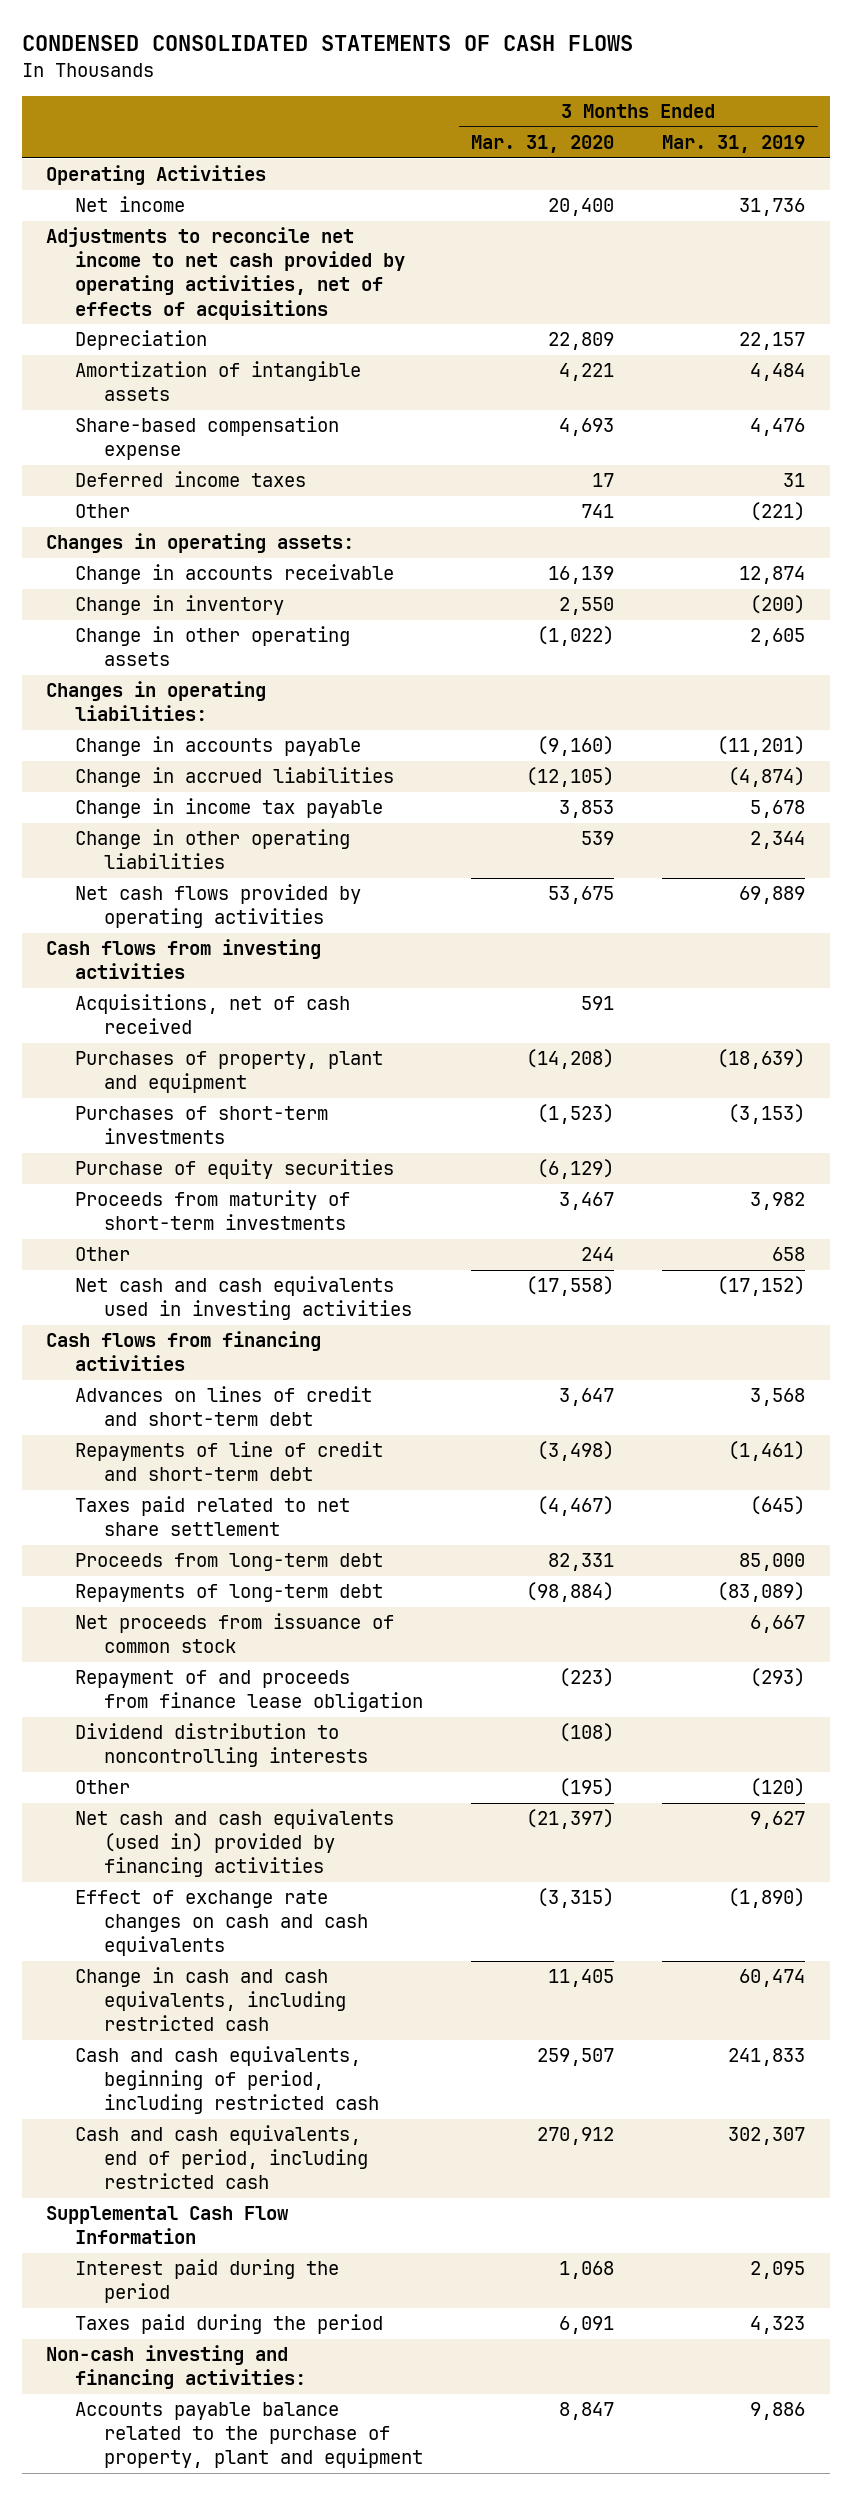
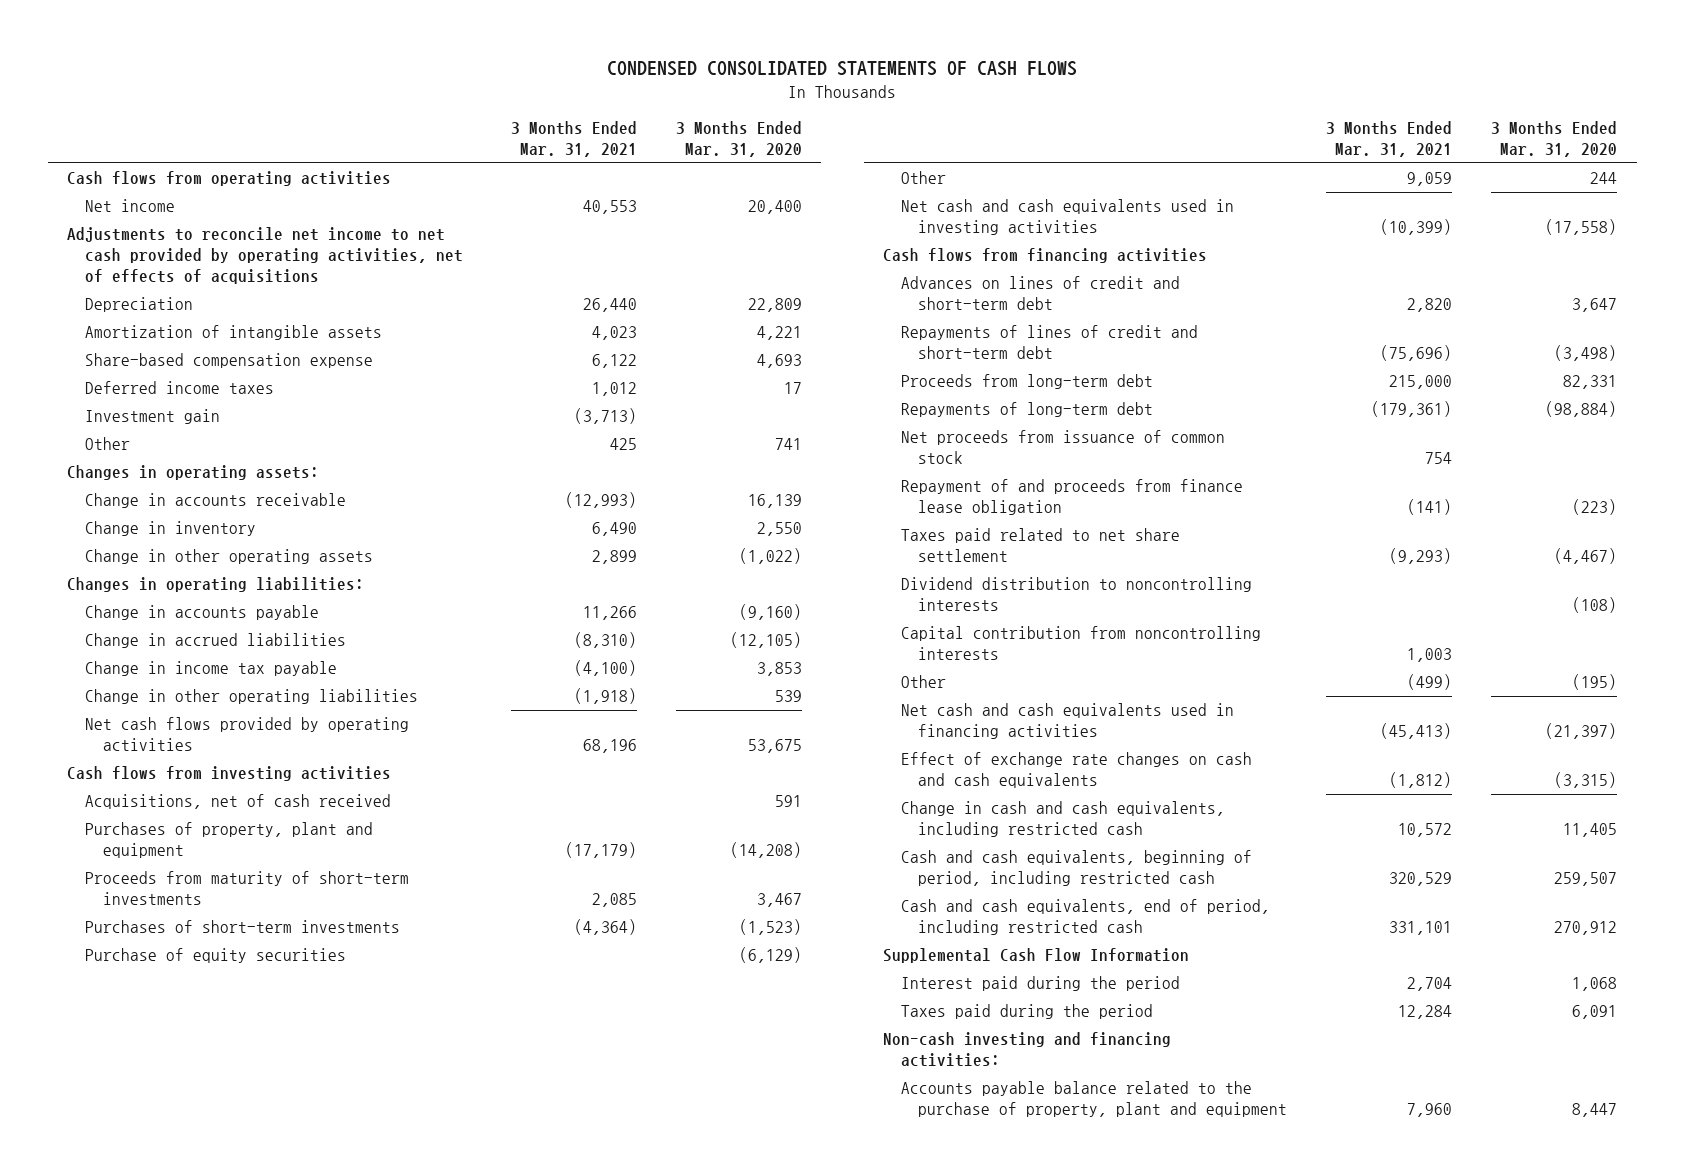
[662,135,806,154] Mar. 31, 2019 -> none
none -> [510,121,637,158] 3 Months Ended Mar. 31, 2021
[46,165,267,186] Operating Activities -> [67,171,392,187] Cash flows from operating activities
none -> [84,409,220,425] Investment gain
[75,1190,351,1231] Proceeds from maturity of short-term investments -> [84,871,409,906] Proceeds from maturity of short-term investments
[75,1441,384,1482] Repayments of line of credit and short-term debt -> [900,325,1198,360] Repayments of lines of credit and short-term debt
[75,1496,351,1537] Taxes paid related to net share settlement -> [900,528,1180,563] Taxes paid related to net share settlement
none -> [900,626,1261,661] Capital contribution from noncontrolling interests
[75,1809,395,1878] Net cash and cash equivalents (used in) provided by financing activities -> [900,703,1234,740] Net cash and cash equivalents used in financing activities
[559,2402,615,2421] 8,847 -> [1572,1103,1618,1118] 8,447

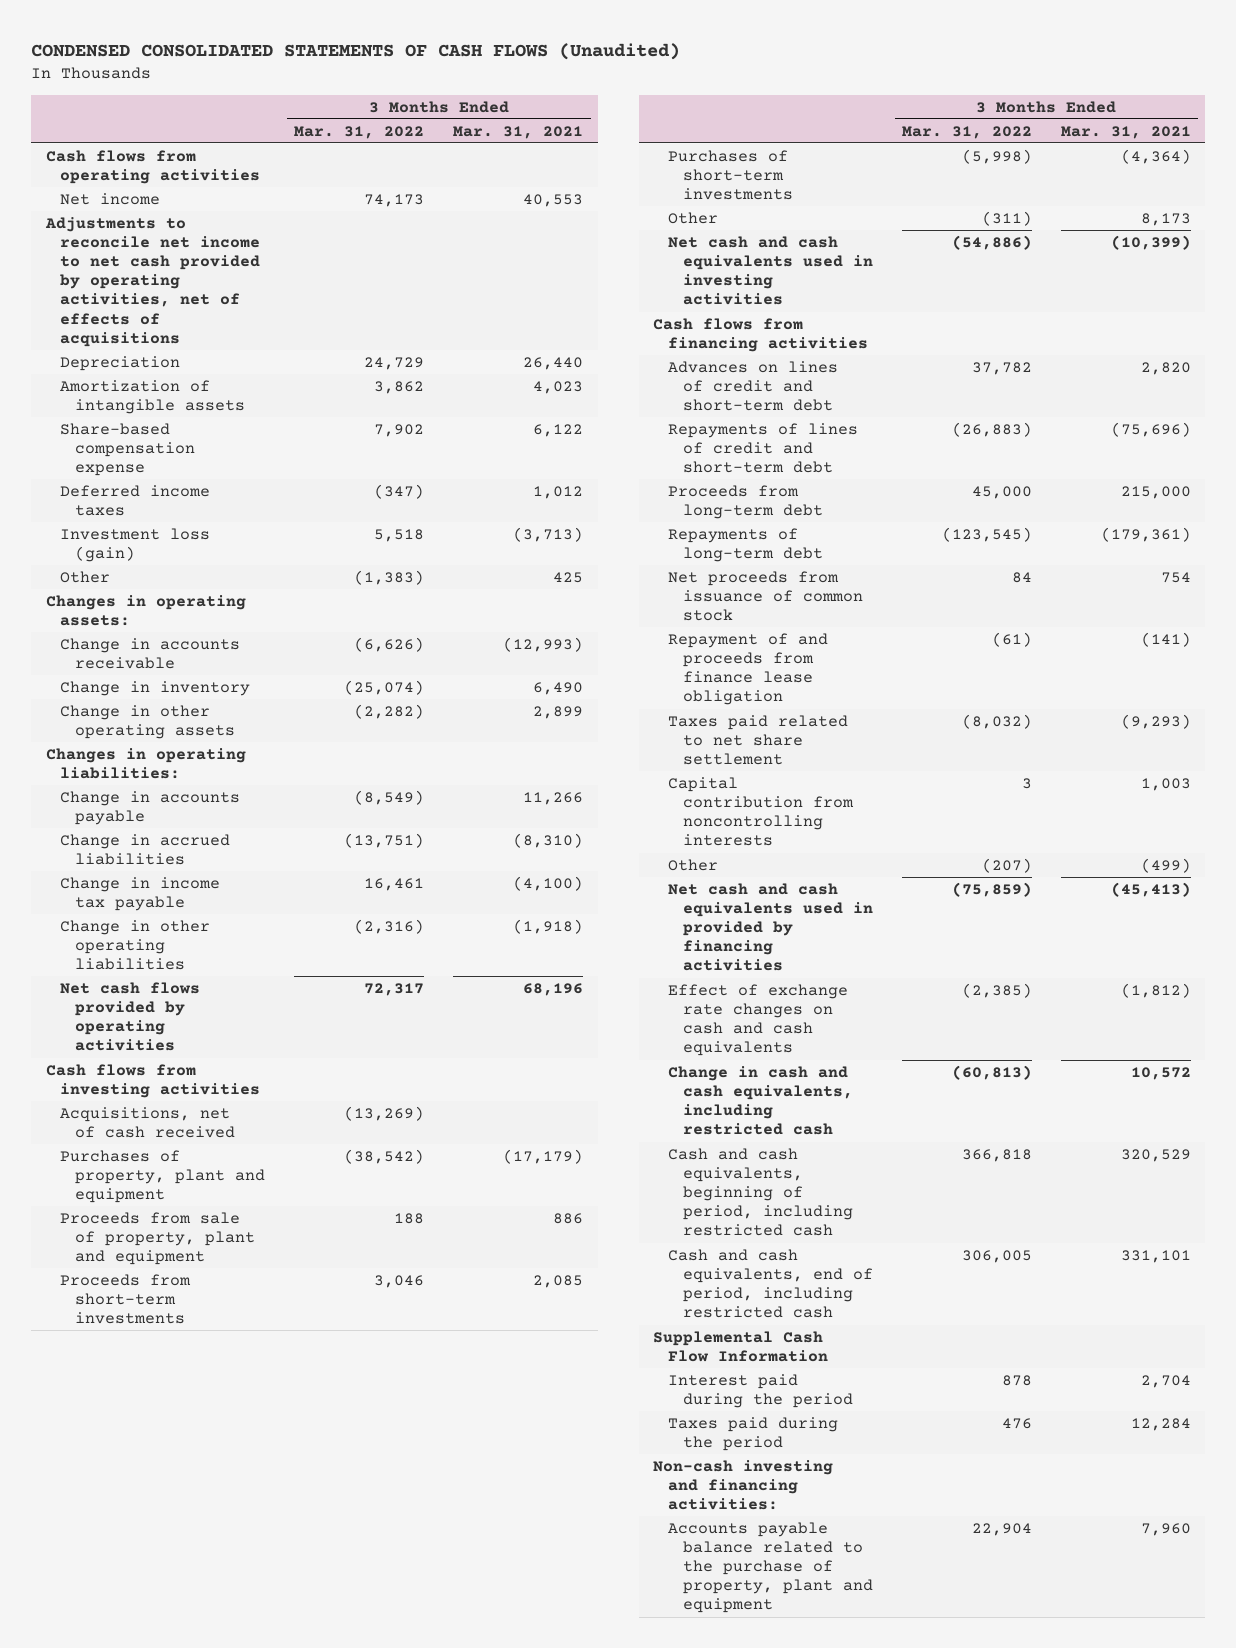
[607,61,1078,77] CONDENSED CONSOLIDATED STATEMENTS OF CASH FLOWS -> [31,43,681,61] CONDENSED CONSOLIDATED STATEMENTS OF CASH FLOWS (Unaudited)
[675,121,802,158] 3 Months Ended Mar. 31, 2020 -> none
none -> [294,125,425,139] Mar. 31, 2022
[84,409,220,425] Investment gain -> [60,527,211,562] Investment loss (gain)
none -> [60,1211,256,1266] Proceeds from sale of property, plant and equipment
[84,871,409,906] Proceeds from maturity of short-term investments -> [60,1273,192,1325] Proceeds from short-term investments
[84,948,346,964] Purchase of equity securities -> none
[1407,172,1453,187] 9,059 -> [1140,212,1191,226] 8,173
[900,577,1252,612] Dividend distribution to noncontrolling interests -> none
[900,703,1234,740] Net cash and cash equivalents used in financing activities -> [668,882,873,972] Net cash and cash equivalents used in provided by financing activities

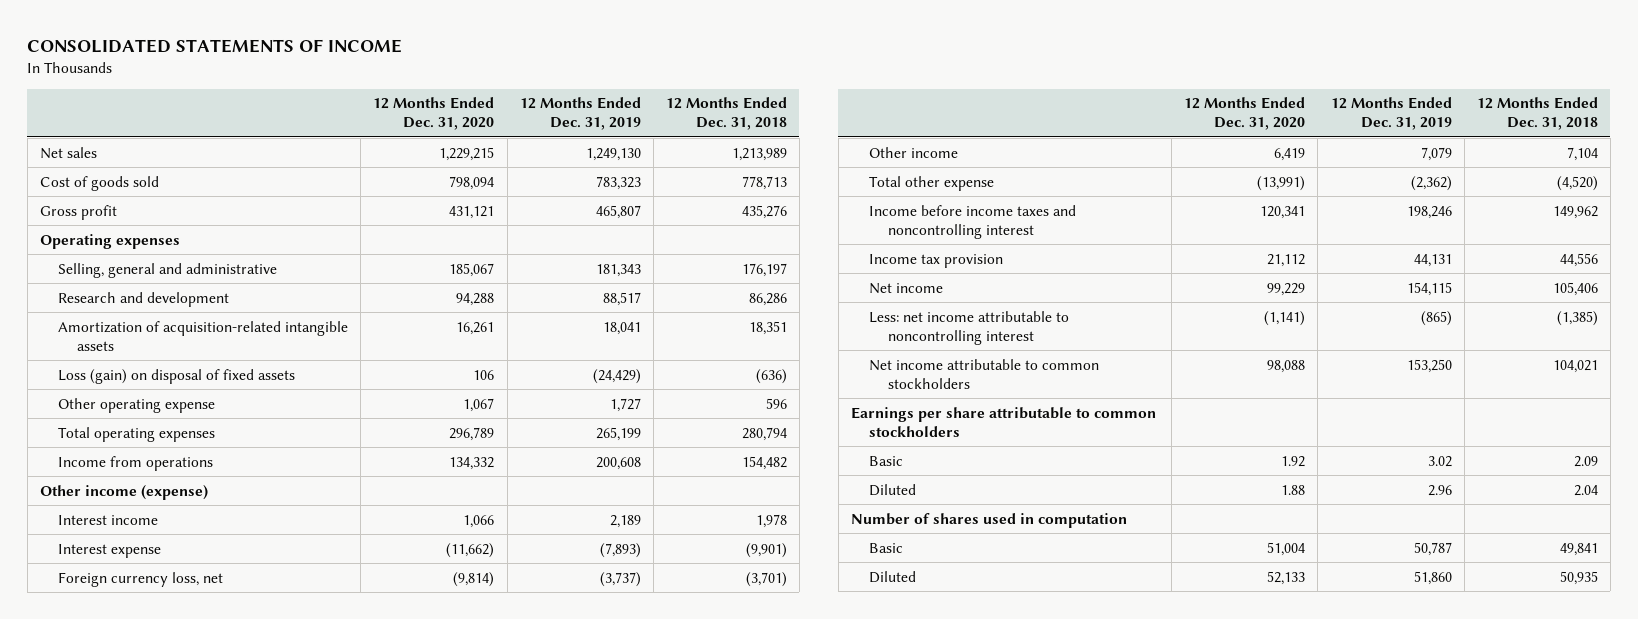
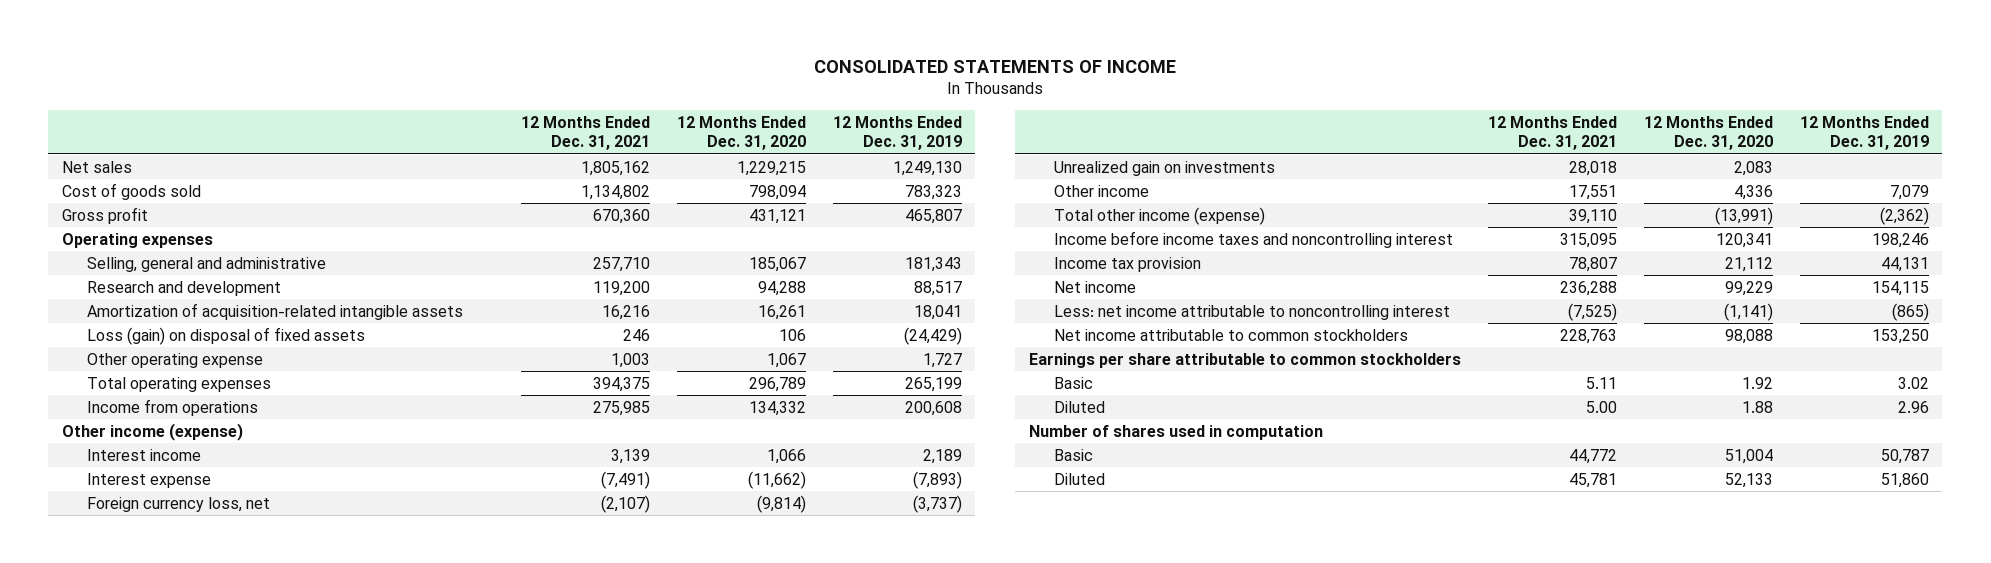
[665,97,787,131] 12 Months Ended Dec. 31, 2018 -> none
none -> [520,115,650,151] 12 Months Ended Dec. 31, 2021
none -> [1053,160,1275,176] Unrealized gain on investments
[1274,147,1306,161] 6,419 -> [1733,184,1773,200] 4,336
[869,175,995,191] Total other expense -> [1053,206,1265,225] Total other income (expense)

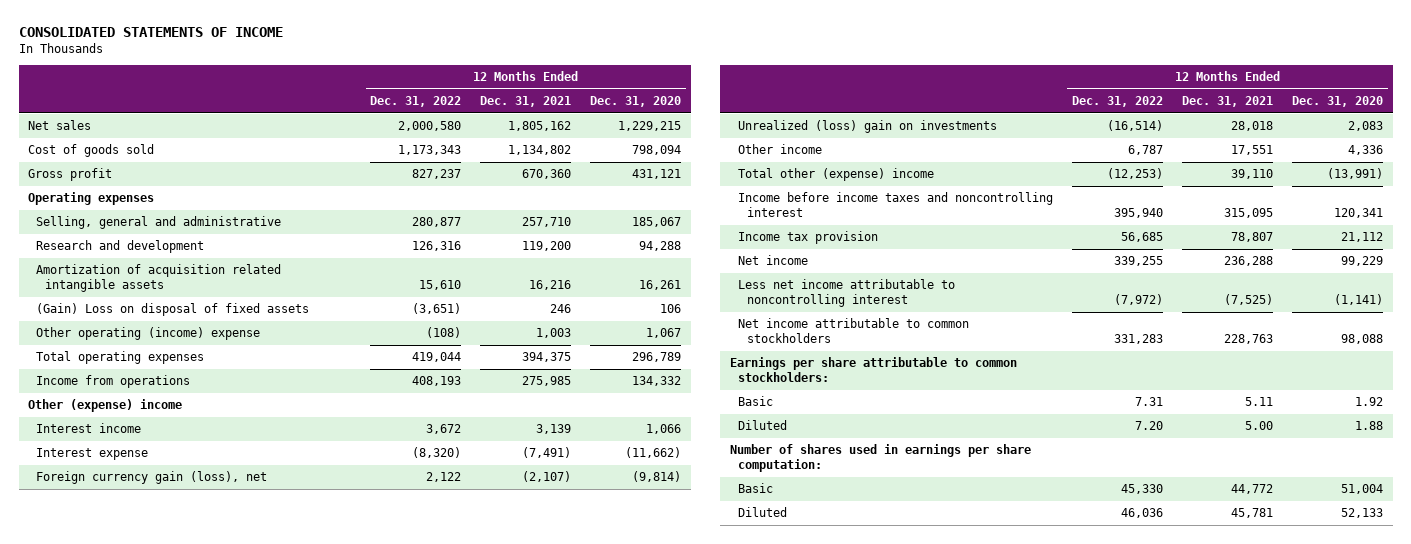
[832,115,962,151] 12 Months Ended Dec. 31, 2019 -> none
none -> [370,96,462,108] Dec. 31, 2022
[86,302,463,320] Amortization of acquisition-related intangible assets -> [36,264,282,292] Amortization of acquisition related intangible assets
[86,326,365,345] Loss (gain) on disposal of fixed assets -> [36,303,310,317] (Gain) Loss on disposal of fixed assets
[86,352,263,368] Other operating expense -> [36,327,261,341] Other operating (income) expense
[61,422,243,441] Other income (expense) -> [28,399,183,413] Other (expense) income
[86,496,270,512] Foreign currency loss, net -> [36,471,268,485] Foreign currency gain (loss), net
[1053,160,1275,176] Unrealized gain on investments -> [738,120,998,134] Unrealized (loss) gain on investments
[1053,206,1265,225] Total other income (expense) -> [738,168,935,182] Total other (expense) income
[1053,304,1450,320] Less: net income attributable to noncontrolling interest -> [738,279,956,307] Less net income attributable to noncontrolling interest
[1028,352,1461,368] Earnings per share attributable to common stockholders -> [729,357,1017,382] Earnings per share attributable to common stockholders:
[1028,424,1323,440] Number of shares used in computation -> [729,444,1031,472] Number of shares used in earnings per share computation:

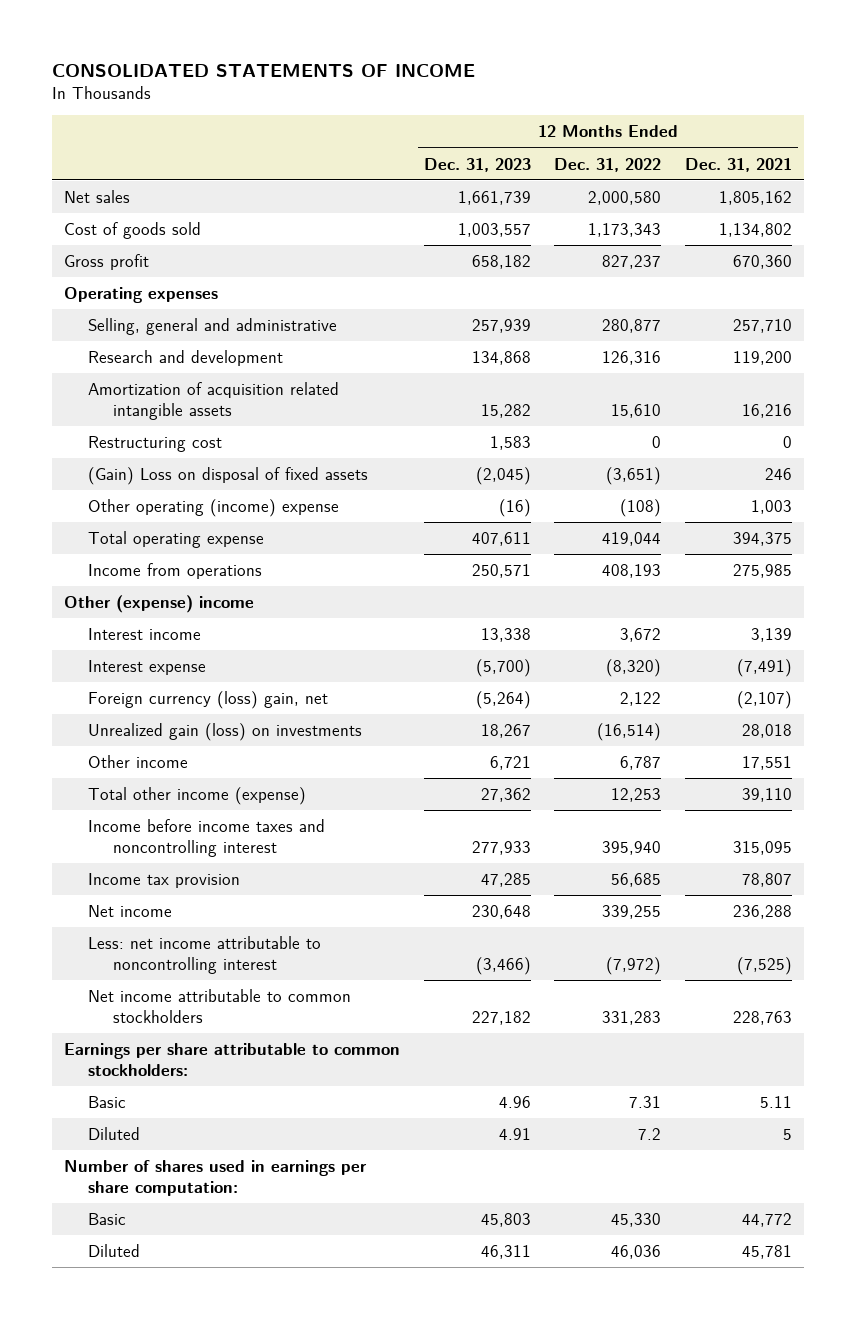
[590,96,682,108] Dec. 31, 2020 -> none
none -> [423,157,531,172] Dec. 31, 2023
none -> [88,435,223,452] Restructuring cost
[36,351,205,365] Total operating expenses -> [88,530,265,548] Total operating expense
[36,471,268,485] Foreign currency gain (loss), net -> [88,690,329,709] Foreign currency (loss) gain, net
[738,120,998,134] Unrealized (loss) gain on investments -> [88,722,363,741] Unrealized gain (loss) on investments
[738,168,935,182] Total other (expense) income -> [88,786,307,805] Total other income (expense)
[1107,168,1164,180] (12,253) -> [611,787,662,802] 12,253
[738,279,956,307] Less net income attributable to noncontrolling interest -> [88,935,322,974] Less: net income attributable to noncontrolling interest
[1135,421,1164,431] 7.20 -> [638,1127,662,1140] 7.2
[1245,421,1274,431] 5.00 -> [783,1128,793,1140] 5

